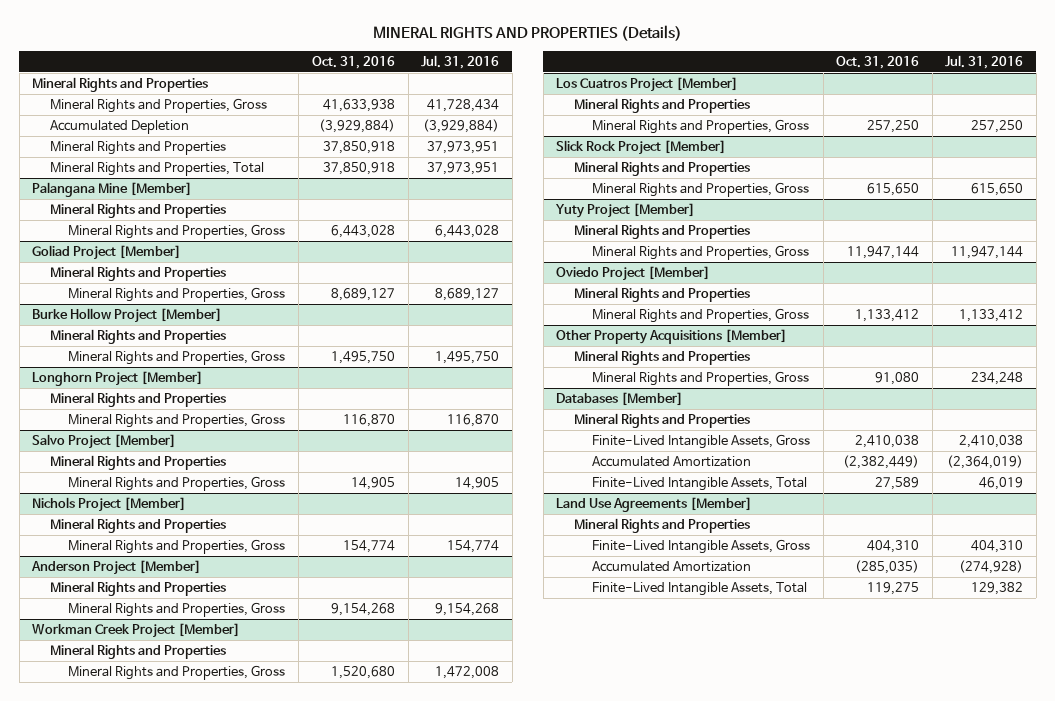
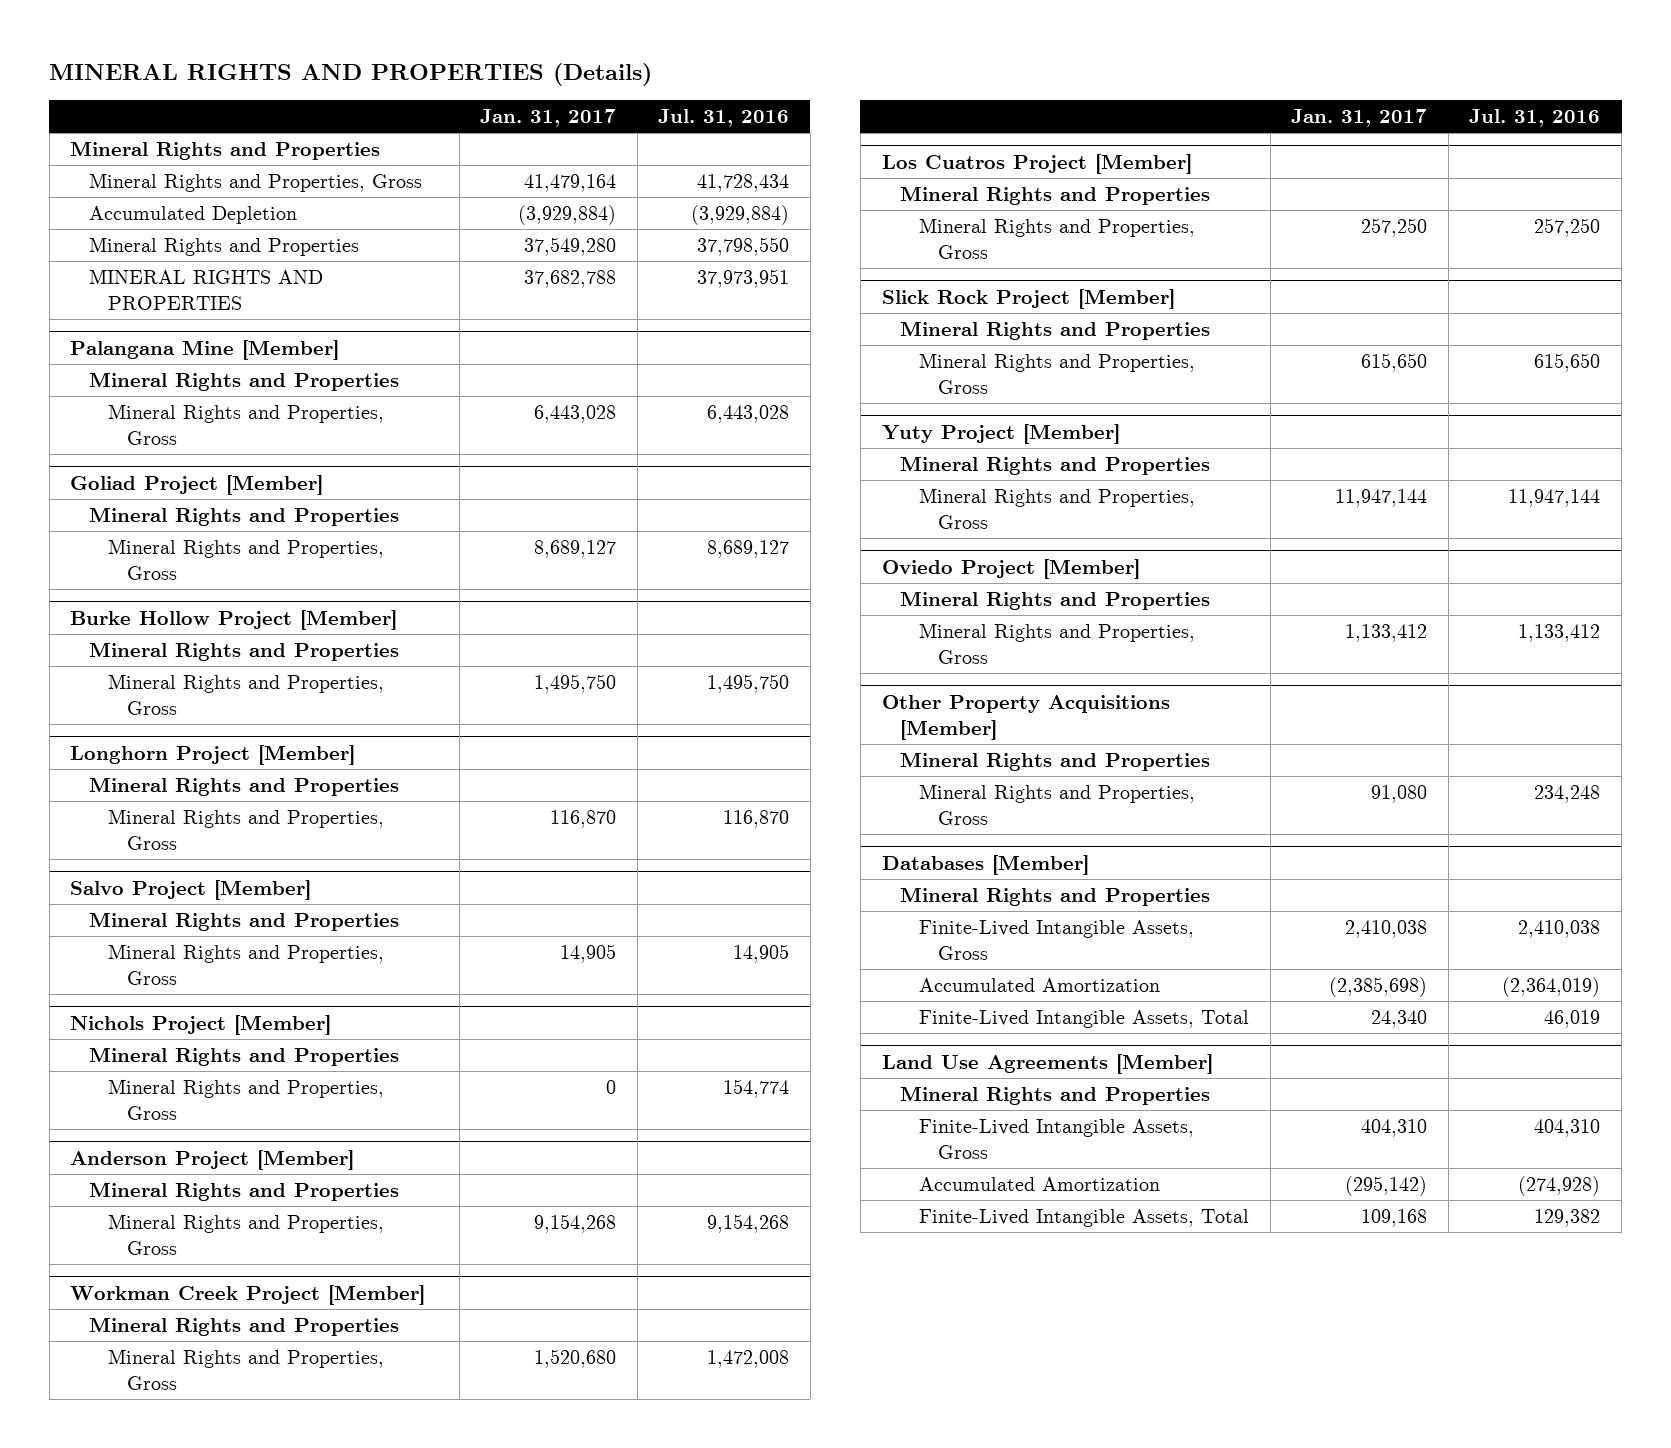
[312,55,396,69] Oct. 31, 2016 -> none
none -> [480,109,617,128] Jan. 31, 2017
[427,141,500,155] 37,973,951 -> [697,236,790,256] 37,798,550
[50,162,265,177] Mineral Rights and Properties, Total -> [89,268,324,310] MINERAL RIGHTS AND PROPERTIES

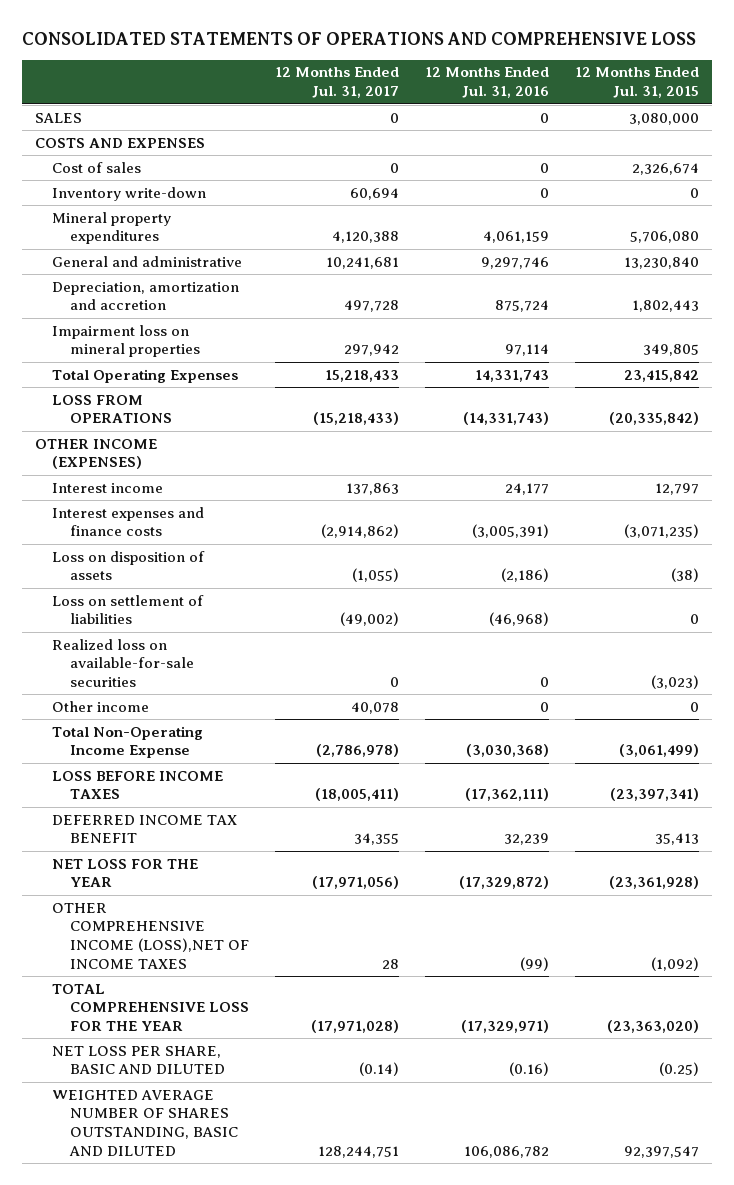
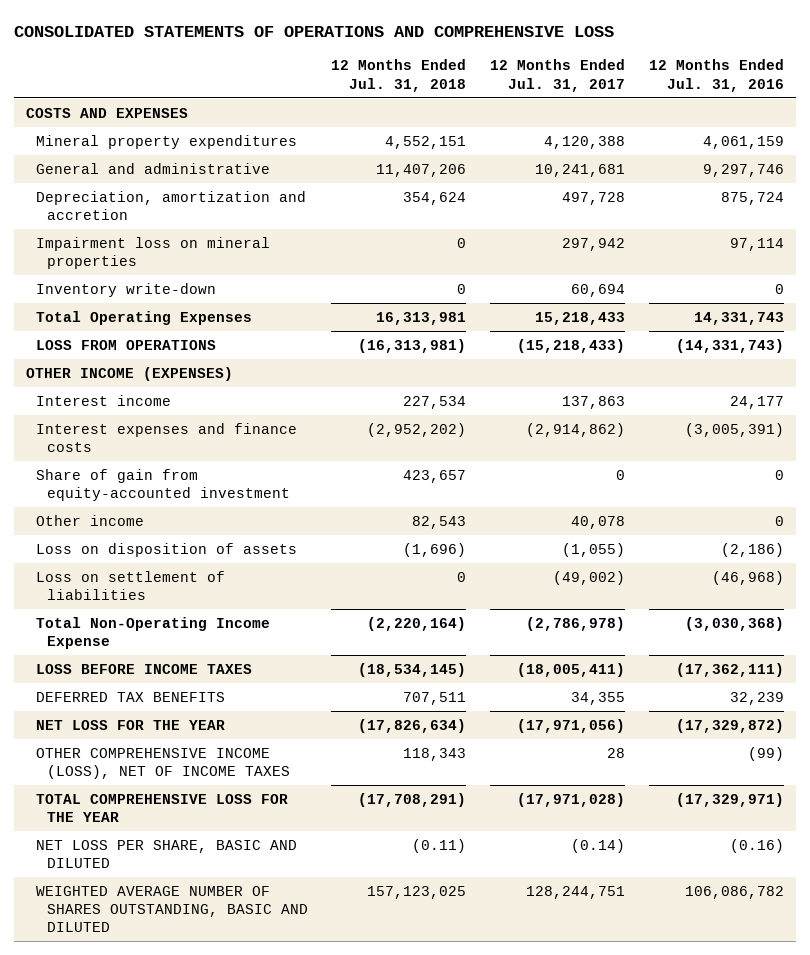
[575,67,700,99] 12 Months Ended Jul. 31, 2015 -> none
none -> [331,59,467,92] 12 Months Ended Jul. 31, 2018
[34,112,82,123] SALES -> none
[52,161,142,173] Cost of sales -> none
[52,186,207,201] Inventory write-down -> [36,282,217,297] Inventory write-down
none -> [36,468,290,502] Share of gain from equity-accounted investment
[52,700,150,712] Other income -> [36,514,145,526] Other income
[52,638,194,688] Realized loss on available-for-sale securities -> none
[52,814,238,844] DEFERRED INCOME TAX BENEFIT -> [36,691,226,702] DEFERRED TAX BENEFITS
[52,902,249,970] OTHER COMPREHENSIVE INCOME (LOSS),NET OF INCOME TAXES -> [36,747,290,780] OTHER COMPREHENSIVE INCOME (LOSS), NET OF INCOME TAXES

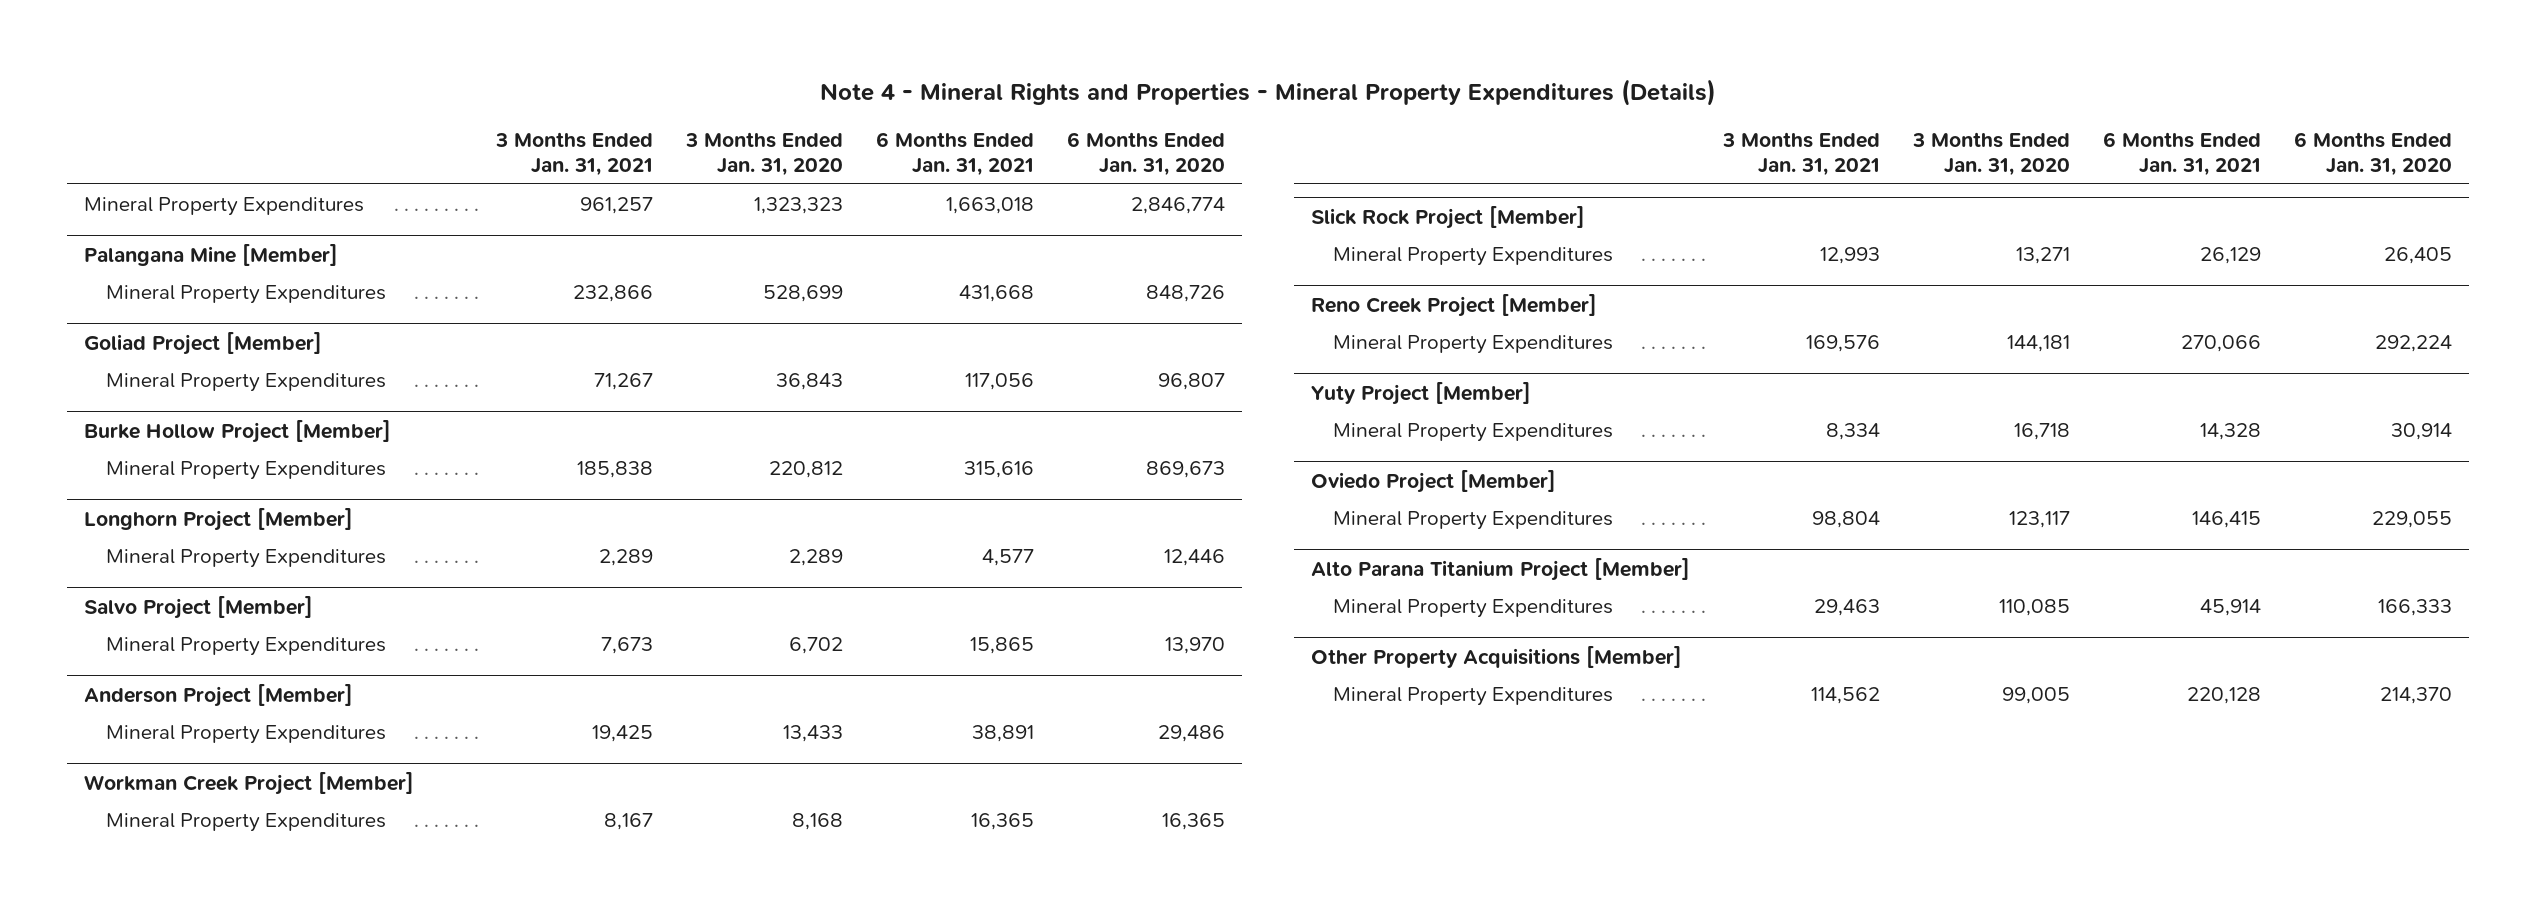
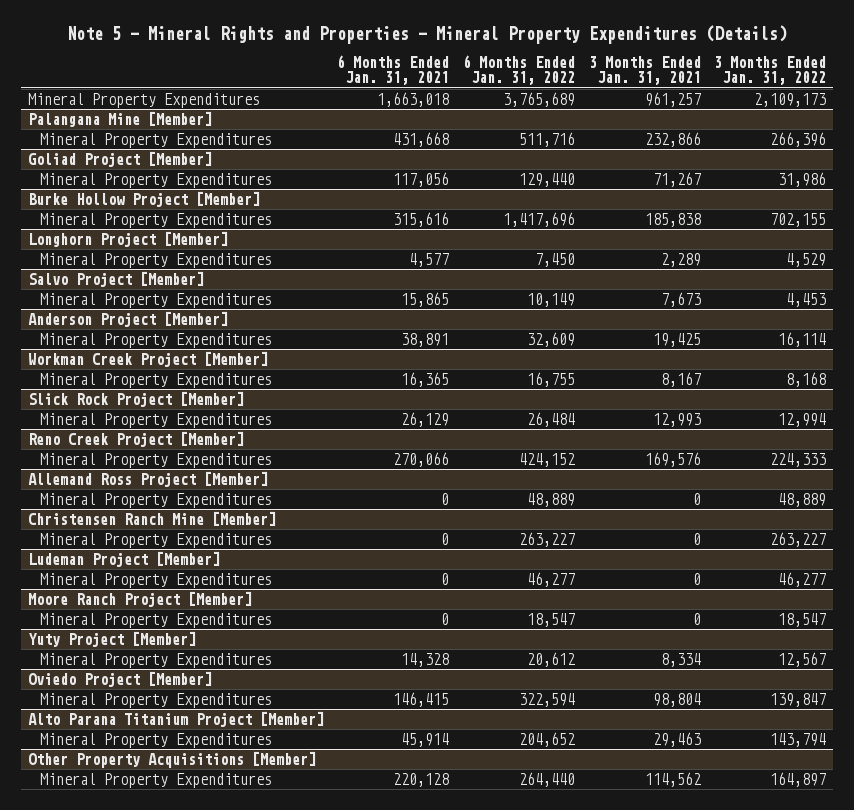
[820,78,1717,106] Note 4 - Mineral Rights and Properties - Mineral Property Expenditures (Details) -> [67,25,788,45] Note 5 - Mineral Rights and Properties - Mineral Property Expenditures (Details)
[684,131,843,177] 3 Months Ended Jan. 31, 2020 -> none
[1067,131,1226,177] 6 Months Ended Jan. 31, 2020 -> none
none -> [463,55,576,86] 6 Months Ended Jan. 31, 2022
none -> [714,56,827,86] 3 Months Ended Jan. 31, 2022
none -> [27,470,268,487] Allemand Ross Project [Member]
none -> [40,492,273,508] Mineral Property Expenditures
none -> [27,510,276,526] Christensen Ranch Mine [Member]
none -> [40,532,273,548] Mineral Property Expenditures
none -> [27,550,220,567] Ludeman Project [Member]
none -> [40,572,273,588] Mineral Property Expenditures
none -> [27,590,252,607] Moore Ranch Project [Member]
none -> [40,612,273,628] Mineral Property Expenditures

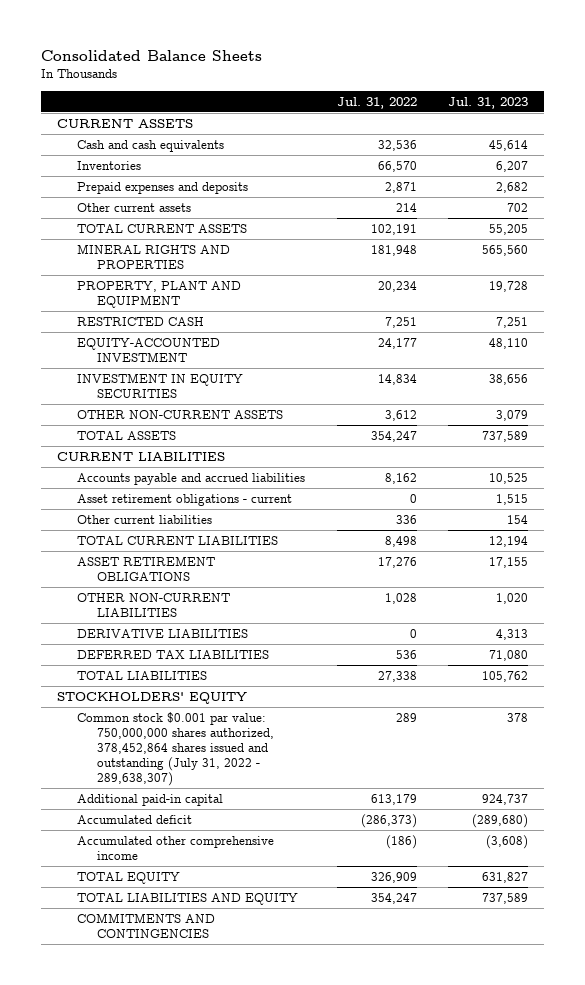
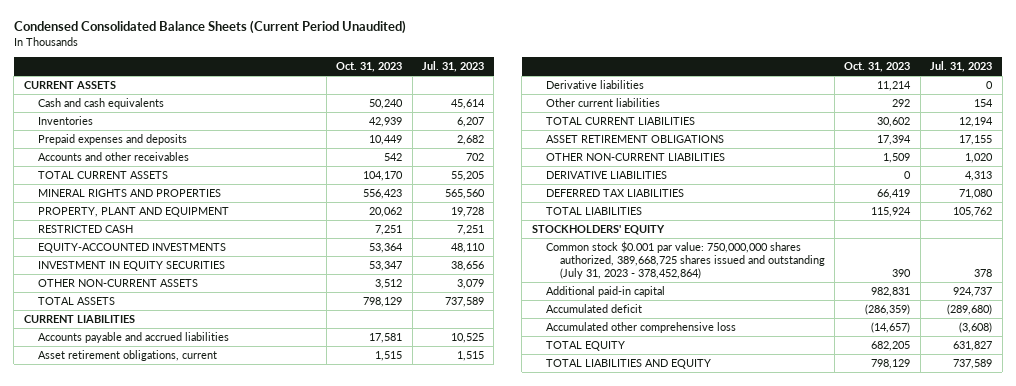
[40,49,262,61] Consolidated Balance Sheets -> [13,19,406,34] Condensed Consolidated Balance Sheets (Current Period Unaudited)
[336,96,417,109] Jul. 31, 2022 -> none
none -> [336,62,403,73] Oct. 31, 2023
[76,202,191,212] Other current assets -> [37,152,189,162] Accounts and other receivables
[76,337,220,362] EQUITY-ACCOUNTED INVESTMENT -> [37,243,226,254] EQUITY-ACCOUNTED INVESTMENTS
[76,493,292,506] Asset retirement obligations - current -> [37,350,217,362] Asset retirement obligations, current
none -> [545,80,644,90] Derivative liabilities
[76,711,275,786] Common stock $0.001 par value: 750,000,000 shares authorized, 378,452,864 shares issued and outstanding (July 31, 2022 - 289,638,307) -> [545,241,825,280] Common stock $0.001 par value: 750,000,000 shares authorized, 389,668,725 shares issued and outstanding (July 31, 2023 - 378,452,864)
[76,835,274,860] Accumulated other comprehensive income -> [545,322,736,334] Accumulated other comprehensive loss
[76,912,215,938] COMMITMENTS AND CONTINGENCIES -> none

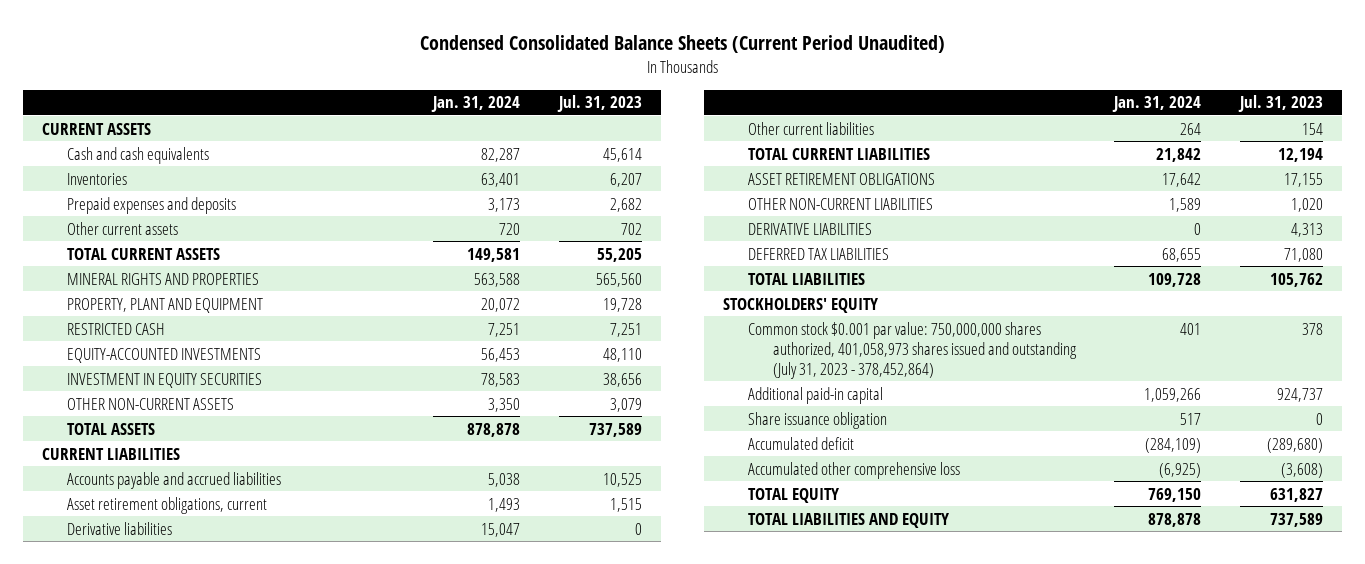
[336,62,403,73] Oct. 31, 2023 -> none
none -> [431,96,521,113] Jan. 31, 2024
[37,152,189,162] Accounts and other receivables -> [67,221,179,235] Other current assets
[545,241,825,280] Common stock $0.001 par value: 750,000,000 shares authorized, 389,668,725 shares issued and outstanding (July 31, 2023 - 378,452,864) -> [748,321,1077,379] Common stock $0.001 par value: 750,000,000 shares authorized, 401,058,973 shares issued and outstanding (July 31, 2023 - 378,452,864)
none -> [748,411,888,429] Share issuance obligation

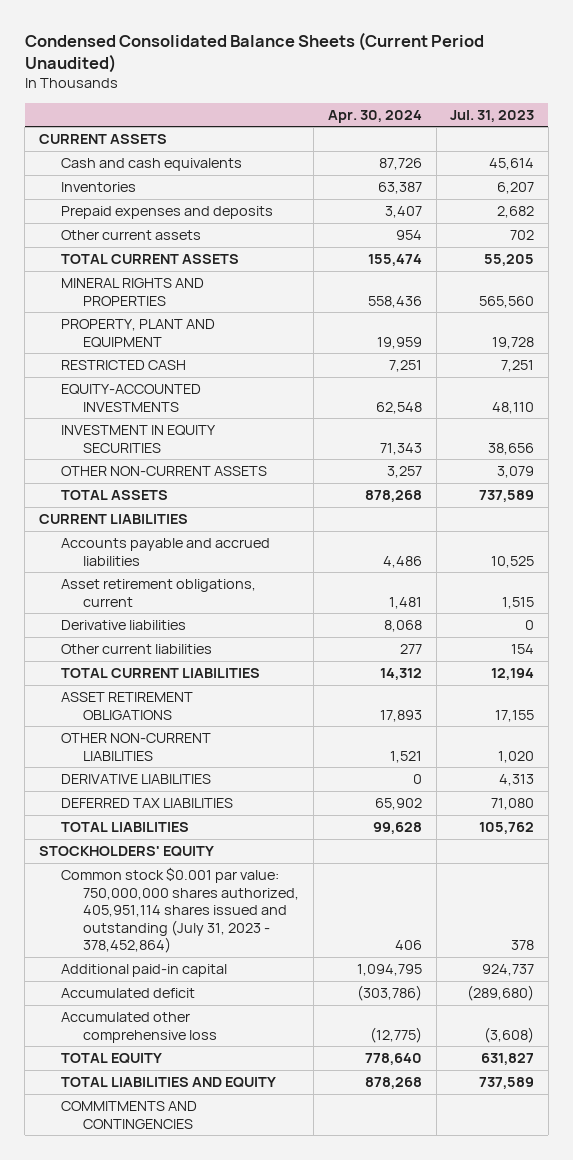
[431,96,521,113] Jan. 31, 2024 -> none
none -> [327,109,422,123] Apr. 30, 2024
[748,321,1077,379] Common stock $0.001 par value: 750,000,000 shares authorized, 401,058,973 shares issued and outstanding (July 31, 2023 - 378,452,864) -> [61,867,300,953] Common stock $0.001 par value: 750,000,000 shares authorized, 405,951,114 shares issued and outstanding (July 31, 2023 - 378,452,864)
[748,411,888,429] Share issuance obligation -> none
none -> [61,1101,198,1129] COMMITMENTS AND CONTINGENCIES

